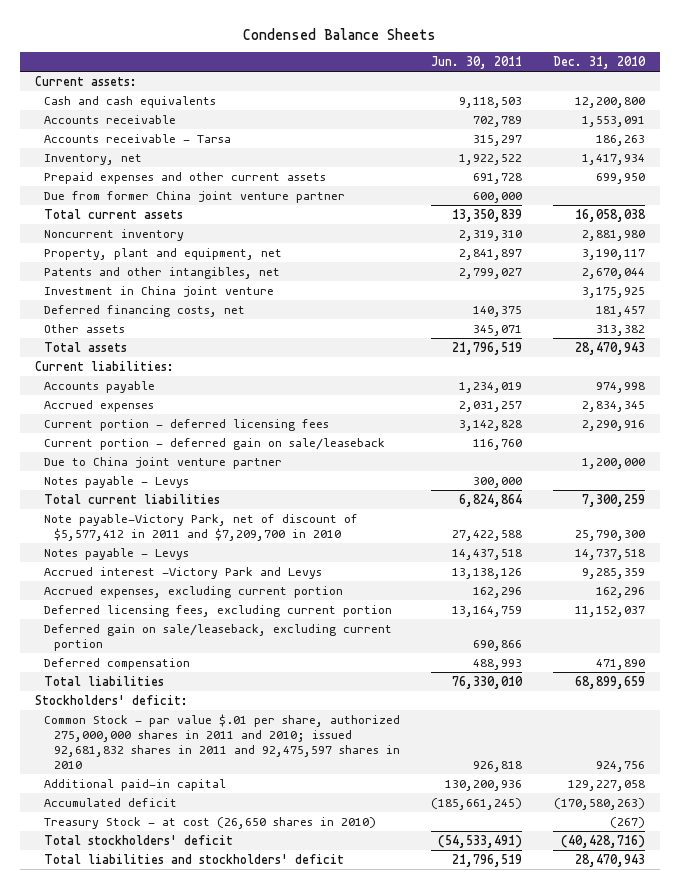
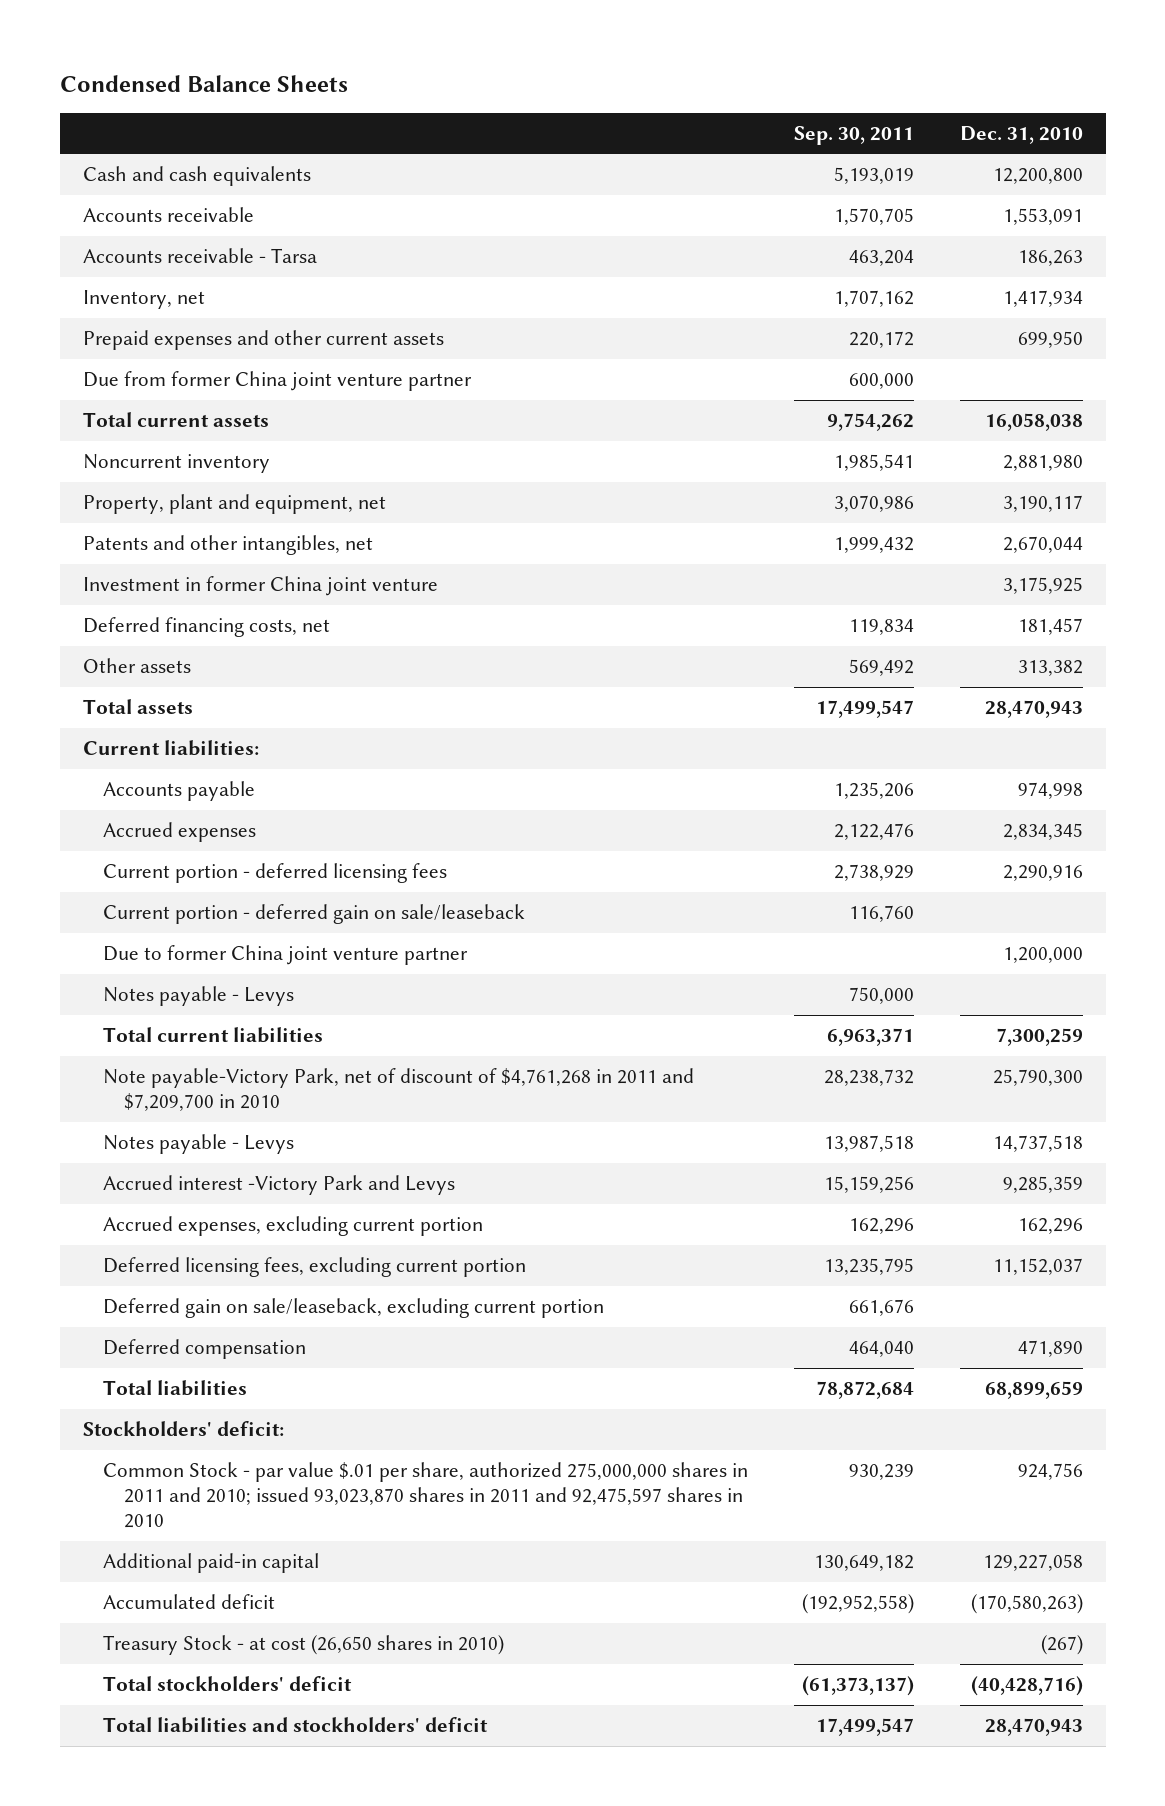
[431,55,523,69] Jun. 30, 2011 -> none
none -> [794,125,915,145] Sep. 30, 2011
[35,75,138,86] Current assets: -> none
[44,285,275,297] Investment in China joint venture -> [82,576,438,597] Investment in former China joint venture
[44,456,283,469] Due to China joint venture partner -> [103,945,469,966] Due to former China joint venture partner
[44,513,359,541] Note payable-Victory Park, net of discount of $5,577,412 in 2011 and $7,209,700 in 2010 -> [103,1068,695,1112] Note payable-Victory Park, net of discount of $4,761,268 in 2011 and $7,209,700 in 2010
[44,713,401,769] Common Stock - par value $.01 per share, authorized 275,000,000 shares in 2011 and 2010; issued 92,681,832 shares in 2011 and 92,475,597 shares in 2010 -> [103,1462,749,1529] Common Stock - par value $.01 per share, authorized 275,000,000 shares in 2011 and 2010; issued 93,023,870 shares in 2011 and 92,475,597 shares in 2010

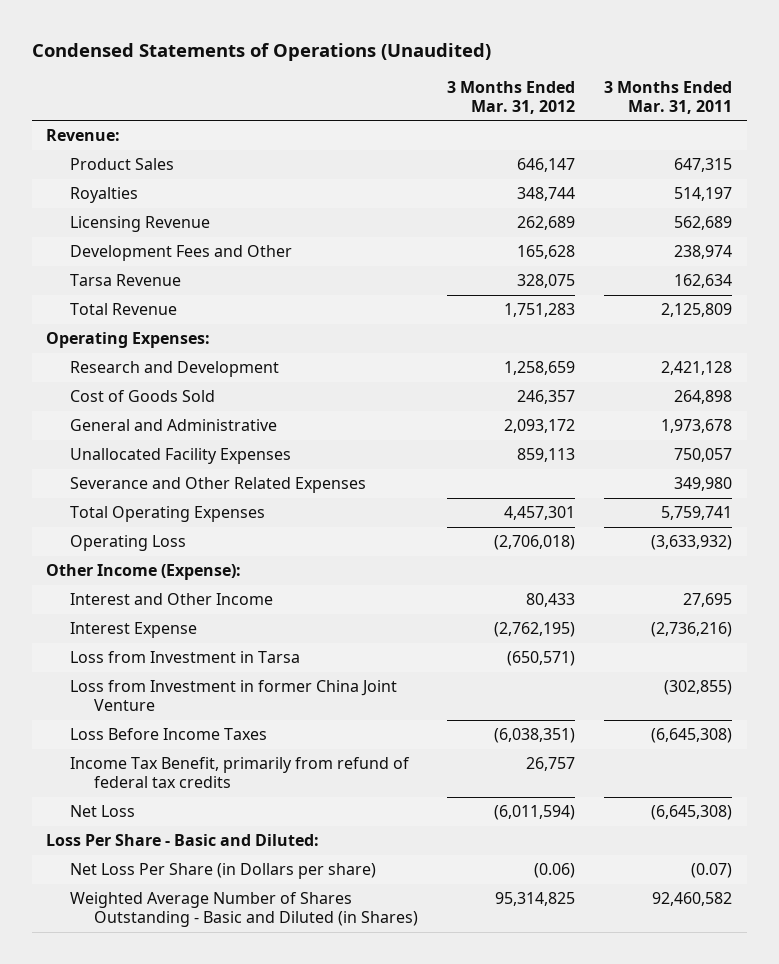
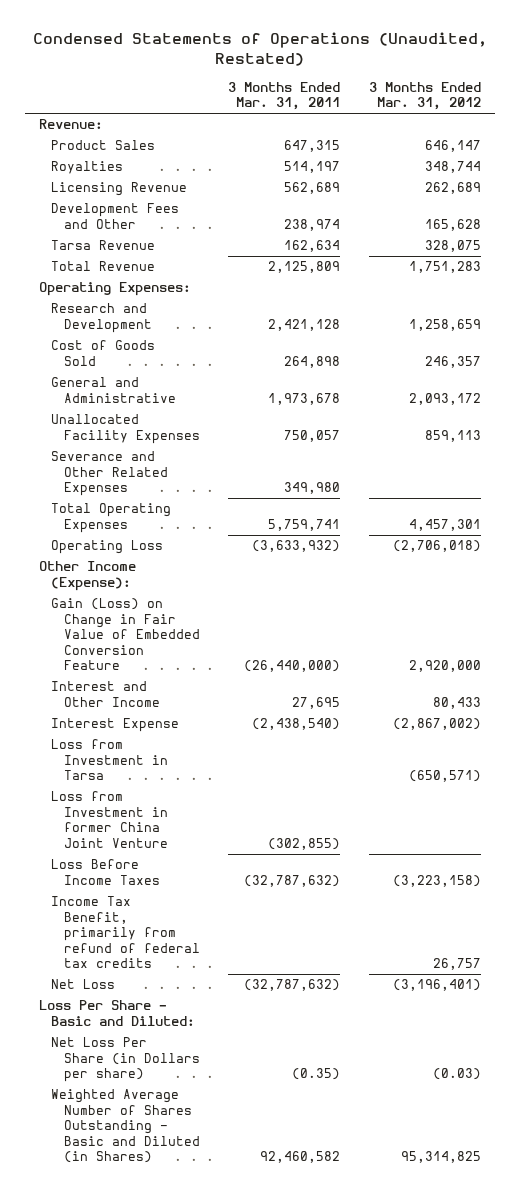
[31,42,491,61] Condensed Statements of Operations (Unaudited) -> [32,32,487,66] Condensed Statements of Operations (Unaudited, Restated)
none -> [51,598,200,670] Gain (Loss) on Change in Fair Value of Embedded Conversion Feature
[494,622,576,638] (2,762,195) -> [392,718,481,731] (2,867,002)
[651,622,733,638] (2,736,216) -> [252,718,341,731] (2,438,540)
[494,728,576,744] (6,038,351) -> [392,874,481,887] (3,223,158)
[651,728,733,744] (6,645,308) -> [244,874,341,887] (32,787,632)
[494,805,576,821] (6,011,594) -> [392,979,481,992] (3,196,401)
[651,805,733,821] (6,645,308) -> [244,979,341,992] (32,787,632)
[534,863,576,879] (0.06) -> [432,1068,481,1081] (0.03)
[691,863,733,879] (0.07) -> [292,1068,341,1081] (0.35)

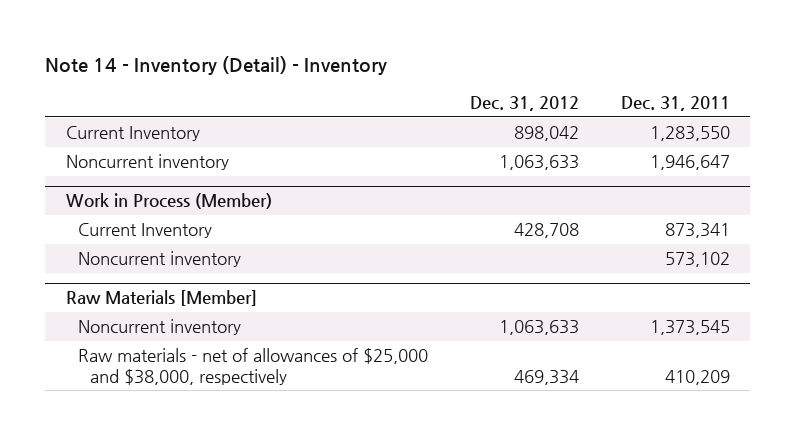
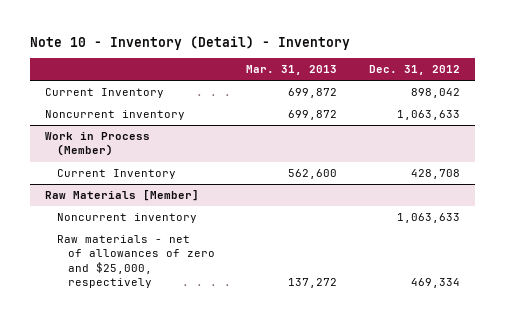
[45,56,388,76] Note 14 - Inventory (Detail) - Inventory -> [29,35,350,50] Note 10 - Inventory (Detail) - Inventory
[620,96,730,112] Dec. 31, 2011 -> none
none -> [246,65,338,76] Mar. 31, 2013
[78,251,242,268] Noncurrent inventory -> none
[78,348,429,385] Raw materials - net of allowances of $25,000 and $38,000, respectively -> [56,235,215,288] Raw materials - net of allowances of zero and $25,000, respectively

